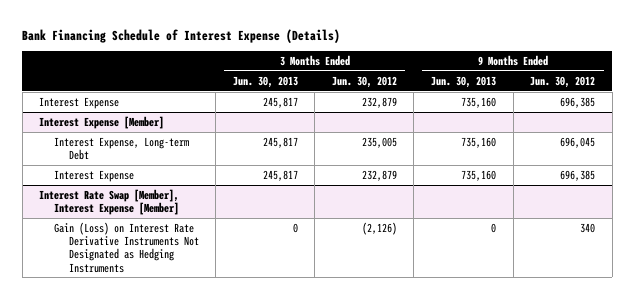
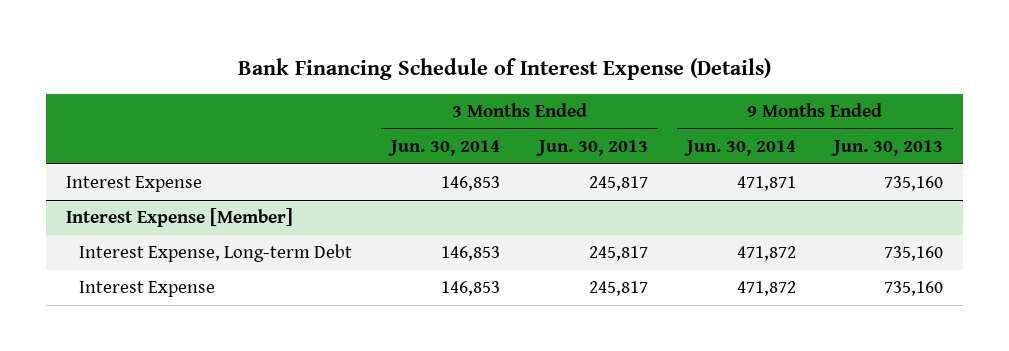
[331,75,397,88] Jun. 30, 2012 -> none
[530,75,596,88] Jun. 30, 2012 -> none
none -> [388,139,501,156] Jun. 30, 2014
none -> [683,139,796,156] Jun. 30, 2014
[39,188,180,216] Interest Rate Swap [Member], Interest Expense [Member] -> none
[53,221,199,273] Gain (Loss) on Interest Rate Derivative Instruments Not Designated as Hedging Instruments -> none

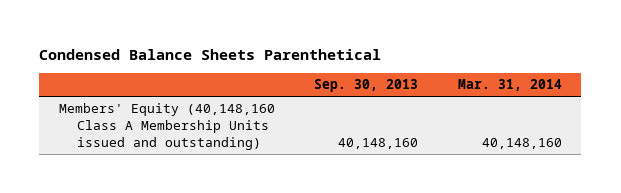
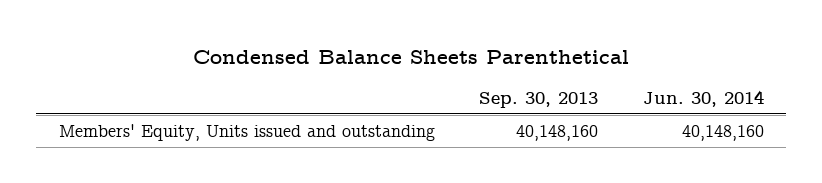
[457,79,562,92] Mar. 31, 2014 -> none
none -> [642,90,764,108] Jun. 30, 2014
[58,103,275,151] Members' Equity (40,148,160 Class A Membership Units issued and outstanding) -> [58,124,435,142] Members' Equity, Units issued and outstanding

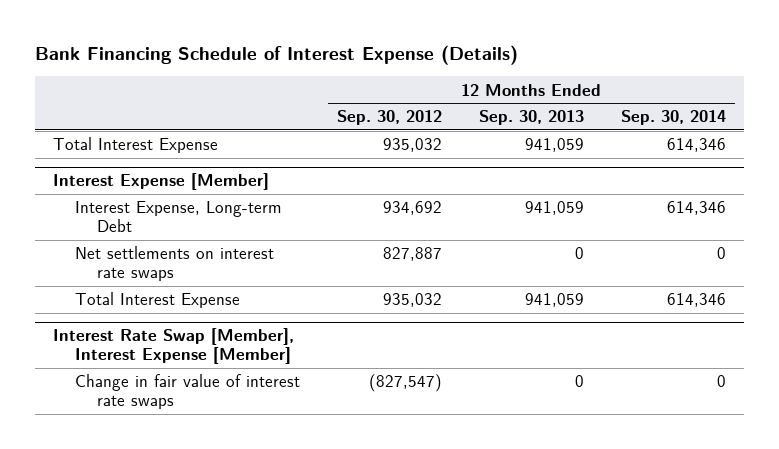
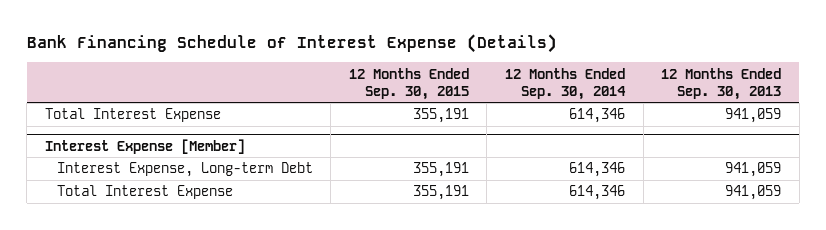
[336,110,442,126] Sep. 30, 2012 -> none
none -> [348,67,469,100] 12 Months Ended Sep. 30, 2015
[74,246,274,281] Net settlements on interest rate swaps -> none
[53,328,295,365] Interest Rate Swap [Member], Interest Expense [Member] -> none
[74,374,300,409] Change in fair value of interest rate swaps -> none

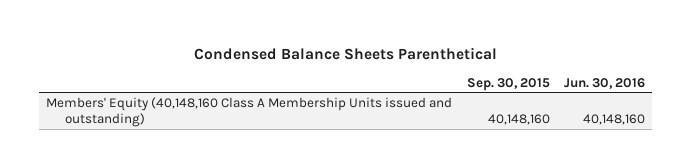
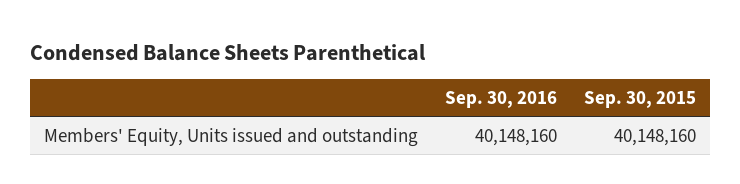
[564,77,646,89] Jun. 30, 2016 -> none
none -> [444,90,557,108] Sep. 30, 2016
[46,97,453,128] Members' Equity (40,148,160 Class A Membership Units issued and outstanding) -> [43,127,418,147] Members' Equity, Units issued and outstanding

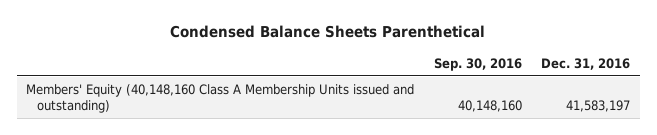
[583,90,696,108] Sep. 30, 2015 -> none
none -> [541,57,631,70] Dec. 31, 2016
[43,127,418,147] Members' Equity, Units issued and outstanding -> [26,84,415,114] Members' Equity (40,148,160 Class A Membership Units issued and outstanding)

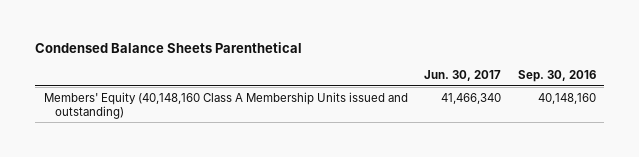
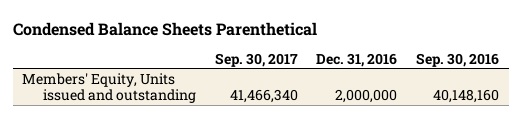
[424,70,502,82] Jun. 30, 2017 -> none
none -> [214,52,298,67] Sep. 30, 2017
none -> [316,52,398,67] Dec. 31, 2016
[43,91,408,119] Members' Equity (40,148,160 Class A Membership Units issued and outstanding) -> [22,72,196,104] Members' Equity, Units issued and outstanding

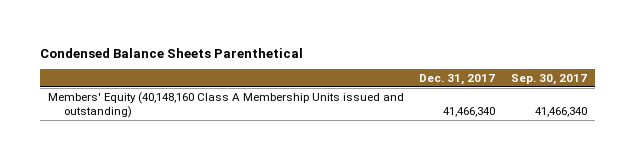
[316,52,398,67] Dec. 31, 2016 -> none
[416,52,500,67] Sep. 30, 2016 -> none
none -> [419,73,496,85] Dec. 31, 2017
[22,72,196,104] Members' Equity, Units issued and outstanding -> [47,91,404,118] Members' Equity (40,148,160 Class A Membership Units issued and outstanding)

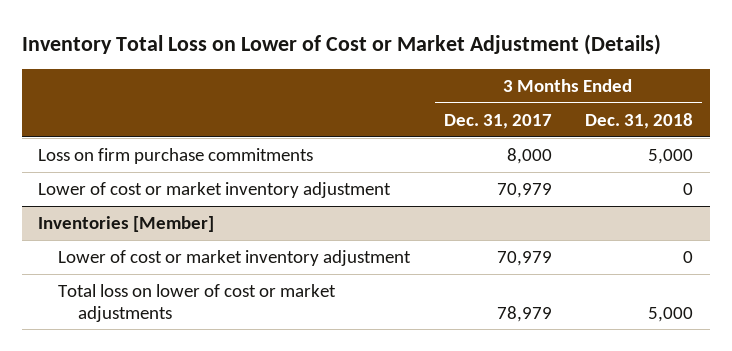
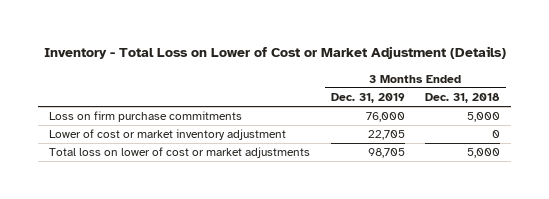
[21,33,661,55] Inventory Total Loss on Lower of Cost or Market Adjustment (Details) -> [43,46,506,60] Inventory - Total Loss on Lower of Cost or Market Adjustment (Details)
[443,113,552,129] Dec. 31, 2017 -> none
none -> [330,93,405,104] Dec. 31, 2019
[38,215,215,232] Inventories [Member] -> none
[58,249,412,266] Lower of cost or market inventory adjustment -> none

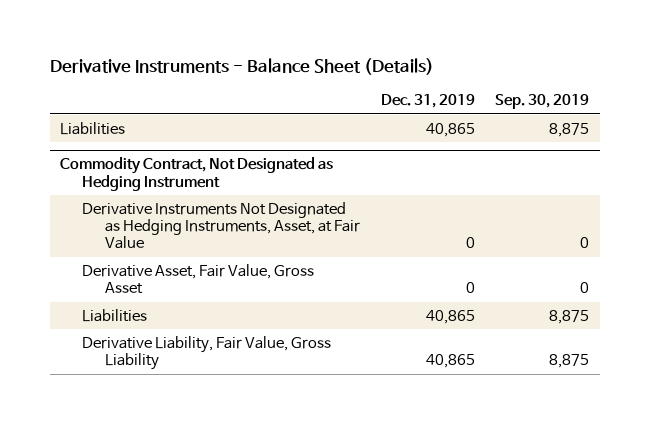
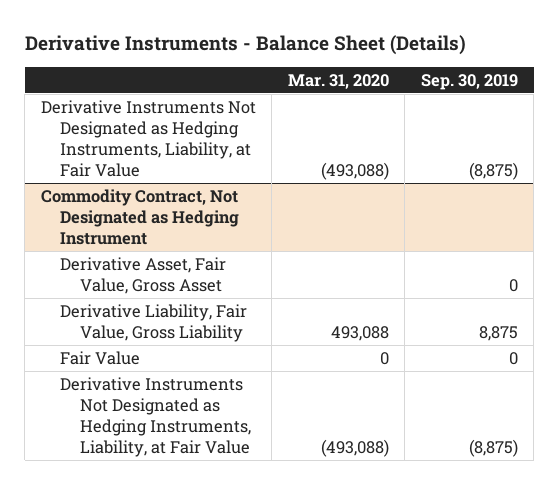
[380,94,475,109] Dec. 31, 2019 -> none
none -> [287,73,389,89] Mar. 31, 2020
[60,121,126,135] Liabilities -> none
none -> [40,99,256,178] Derivative Instruments Not Designated as Hedging Instruments, Liability, at Fair Value
[82,201,360,250] Derivative Instruments Not Designated as Hedging Instruments, Asset, at Fair Value -> none
[82,308,148,322] Liabilities -> none
none -> [60,350,141,365] Fair Value
none -> [60,376,251,458] Derivative Instruments Not Designated as Hedging Instruments, Liability, at Fair Value

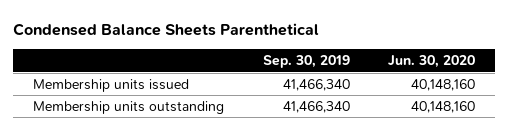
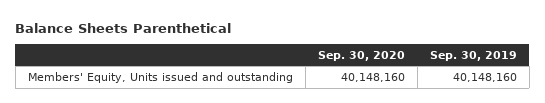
[13,23,320,37] Condensed Balance Sheets Parenthetical -> [15,22,232,33] Balance Sheets Parenthetical
[388,55,476,69] Jun. 30, 2020 -> none
none -> [317,50,405,61] Sep. 30, 2020
[32,100,224,114] Membership units outstanding -> none
[32,78,189,92] Membership units issued -> [27,71,293,83] Members' Equity, Units issued and outstanding
[282,78,350,91] 41,466,340 -> [452,72,517,82] 40,148,160

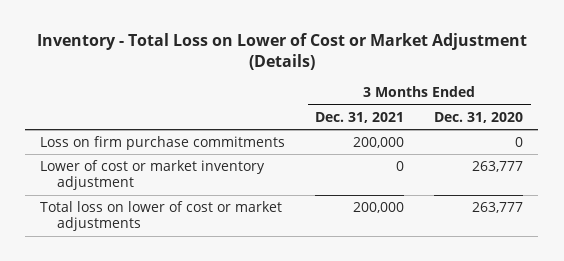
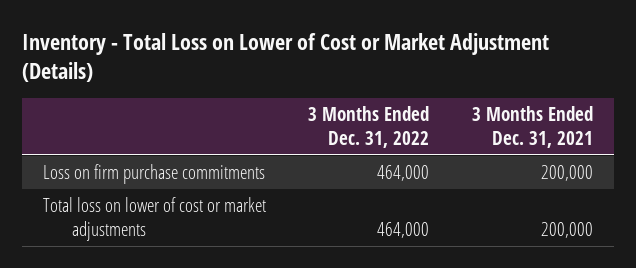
[434,111,524,123] Dec. 31, 2020 -> none
none -> [308,105,430,148] 3 Months Ended Dec. 31, 2022
[40,159,266,191] Lower of cost or market inventory adjustment -> none

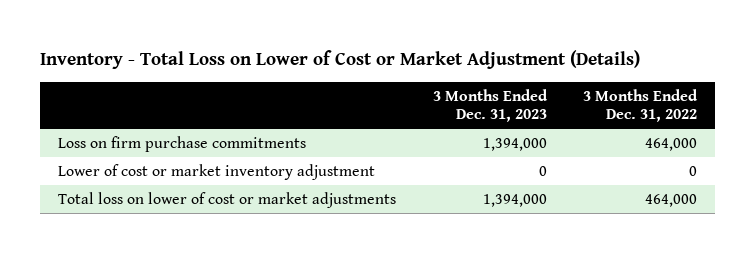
[471,105,593,148] 3 Months Ended Dec. 31, 2021 -> none
none -> [432,88,548,123] 3 Months Ended Dec. 31, 2023
none -> [58,164,376,181] Lower of cost or market inventory adjustment

